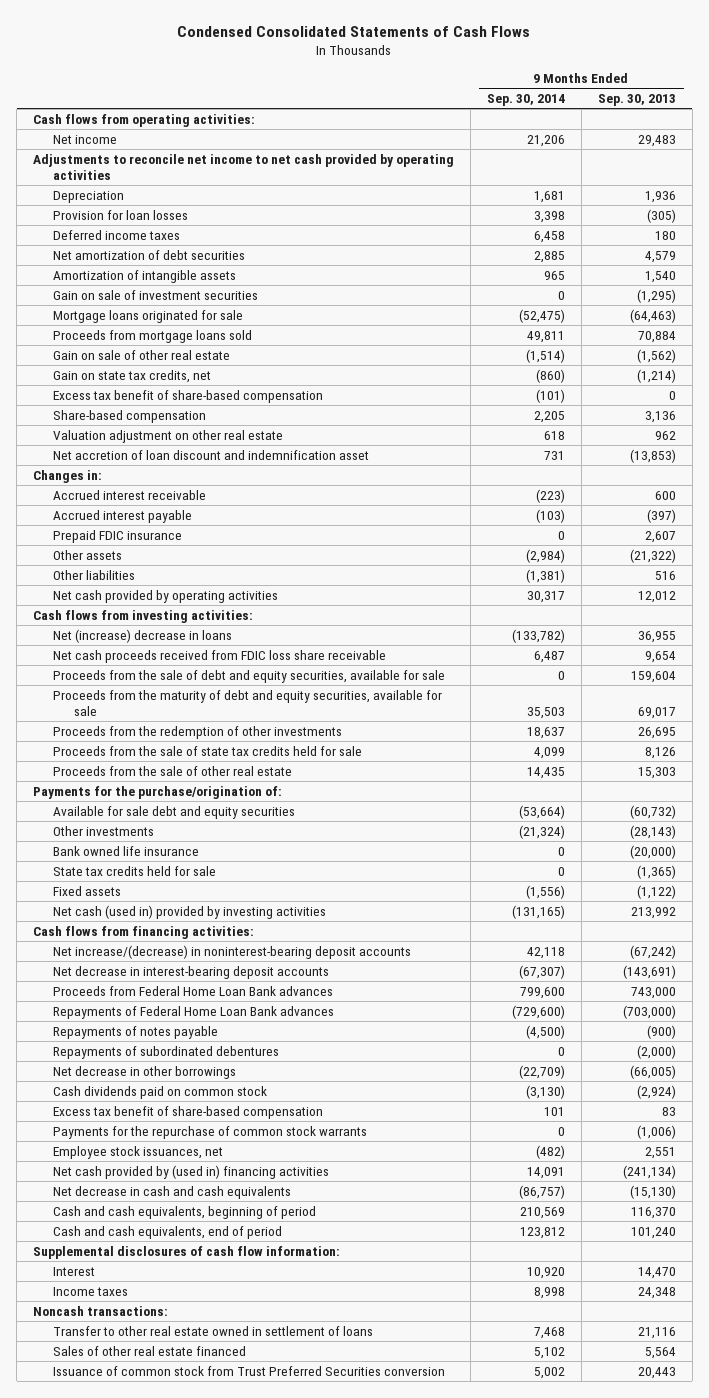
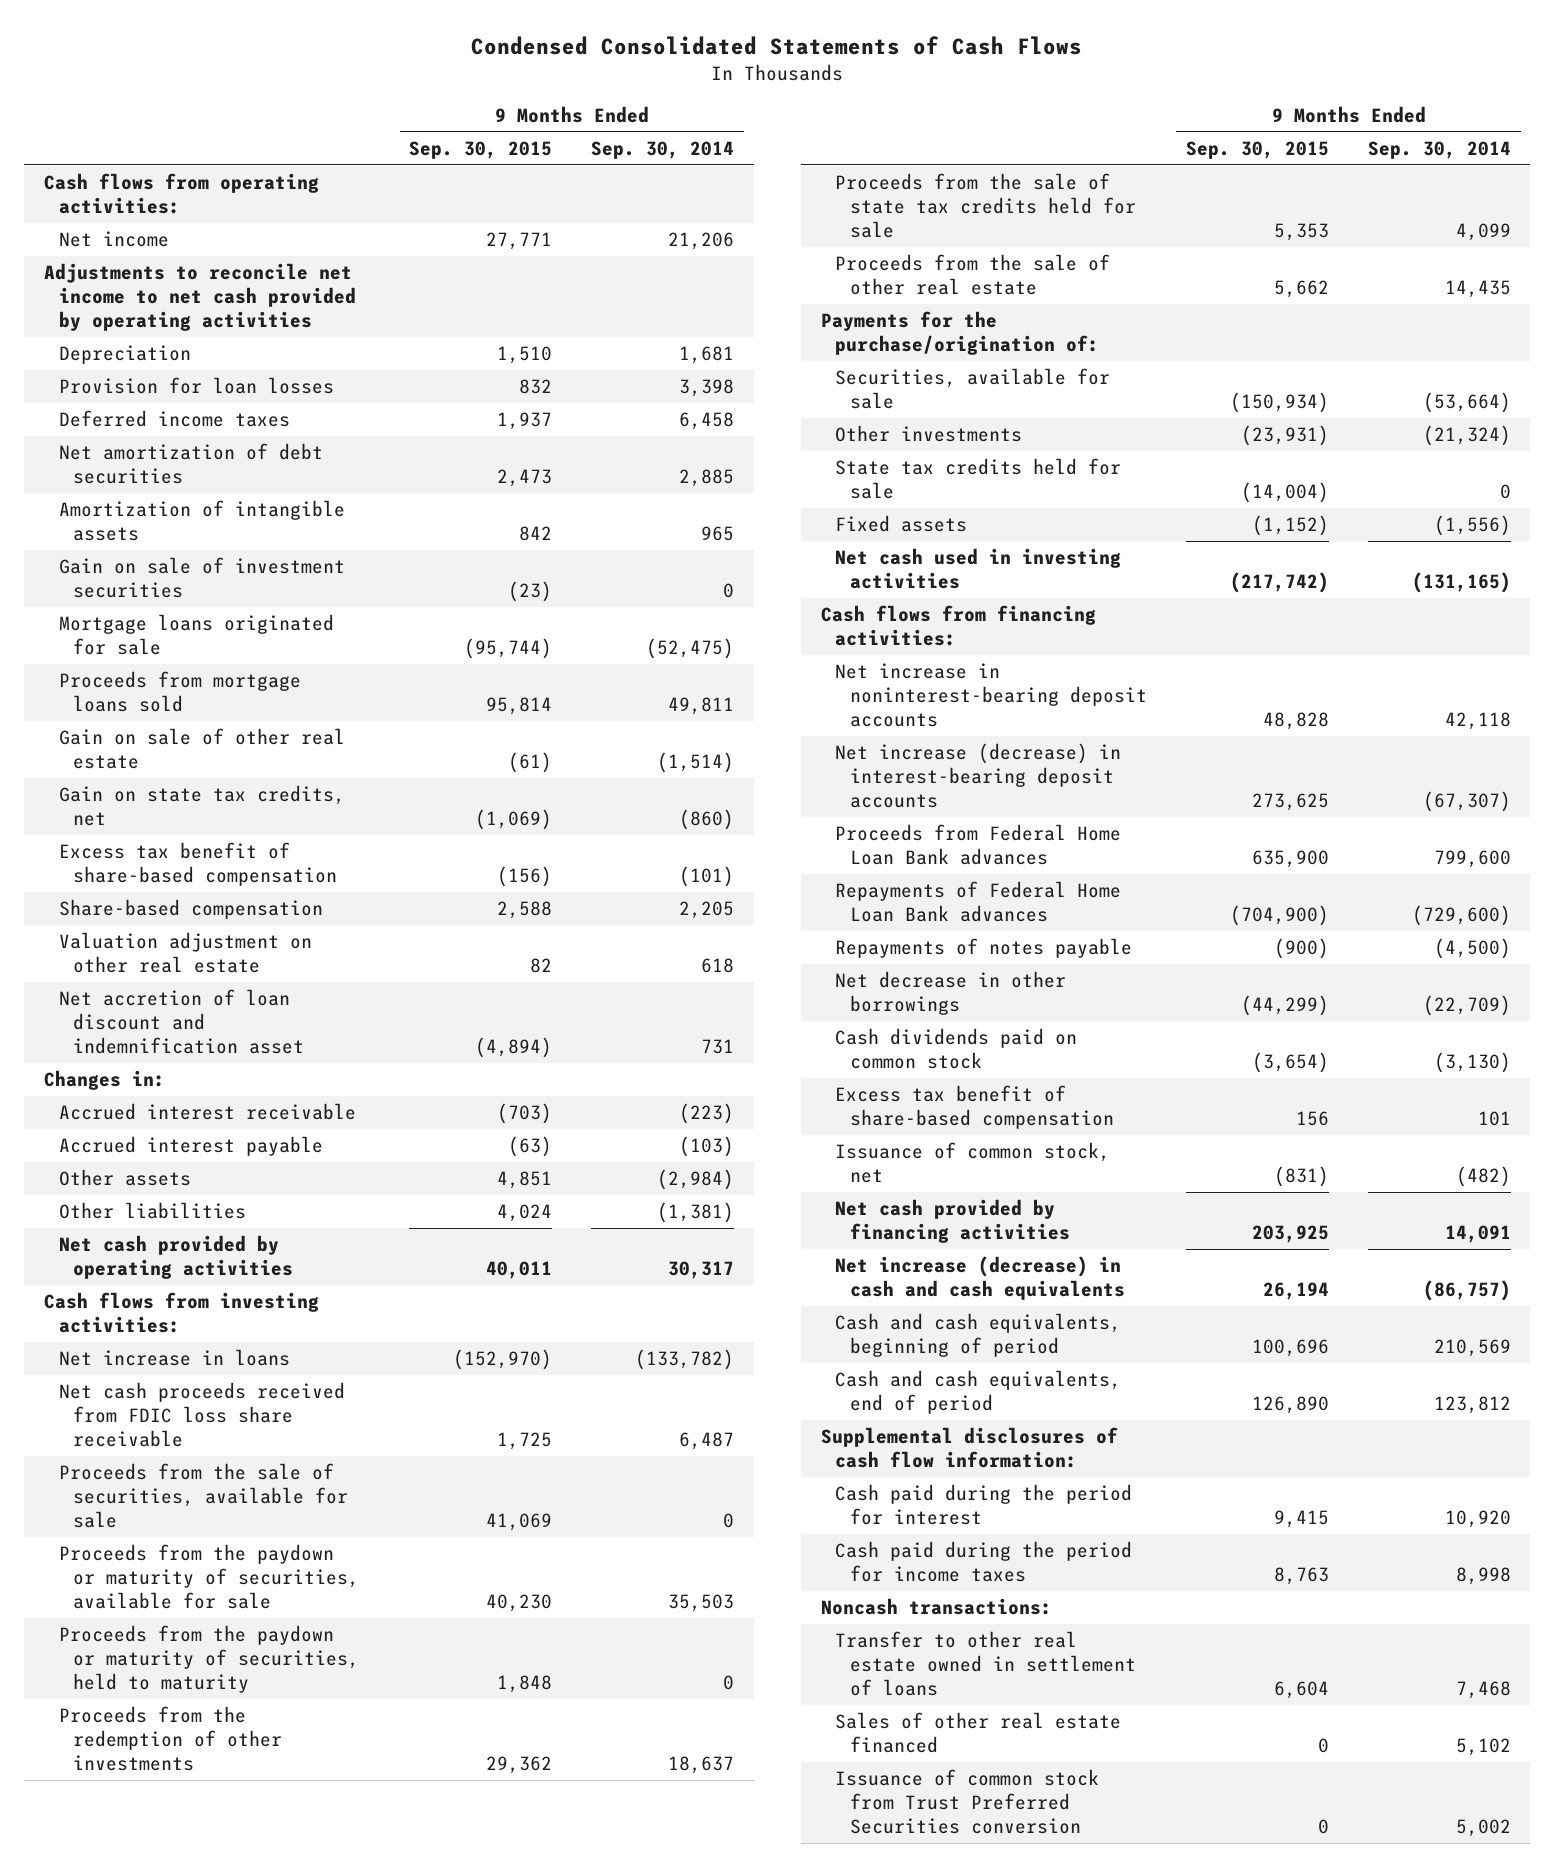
[597,94,676,107] Sep. 30, 2013 -> none
none -> [409,140,553,159] Sep. 30, 2015
[53,529,183,543] Prepaid FDIC insurance -> none
[53,628,233,643] Net (increase) decrease in loans -> [58,1349,290,1367] Net increase in loans
[53,669,446,683] Proceeds from the sale of debt and equity securities, available for sale -> [58,1463,349,1529] Proceeds from the sale of securities, available for sale
[53,689,443,717] Proceeds from the maturity of debt and equity securities, available for sale -> [58,1544,360,1610] Proceeds from the paydown or maturity of securities, available for sale
none -> [58,1625,360,1694] Proceeds from the paydown or maturity of securities, held to maturity
[53,805,296,819] Available for sale debt and equity securities -> [835,368,1111,410] Securities, available for sale
[53,845,200,856] Bank owned life insurance -> none
[53,904,327,919] Net cash (used in) provided by investing activities -> [835,548,1122,590] Net cash used in investing activities
[53,944,412,959] Net increase/(decrease) in noninterest-bearing deposit accounts -> [835,663,1148,728] Net increase in noninterest-bearing deposit accounts
[53,965,330,979] Net decrease in interest-bearing deposit accounts -> [835,743,1122,809] Net increase (decrease) in interest-bearing deposit accounts
[53,1045,280,1059] Repayments of subordinated debentures -> none
[53,1125,368,1139] Payments for the repurchase of common stock warrants -> none
[53,1145,224,1159] Employee stock issuances, net -> [835,1142,1111,1184] Issuance of common stock, net
[53,1164,330,1179] Net cash provided by (used in) financing activities -> [835,1199,1071,1244] Net cash provided by financing activities
[53,1185,292,1199] Net decrease in cash and cash equivalents -> [835,1256,1126,1301] Net increase (decrease) in cash and cash equivalents
[53,1266,96,1276] Interest -> [835,1484,1133,1526] Cash paid during the period for interest
[53,1286,129,1296] Income taxes -> [835,1541,1133,1583] Cash paid during the period for income taxes

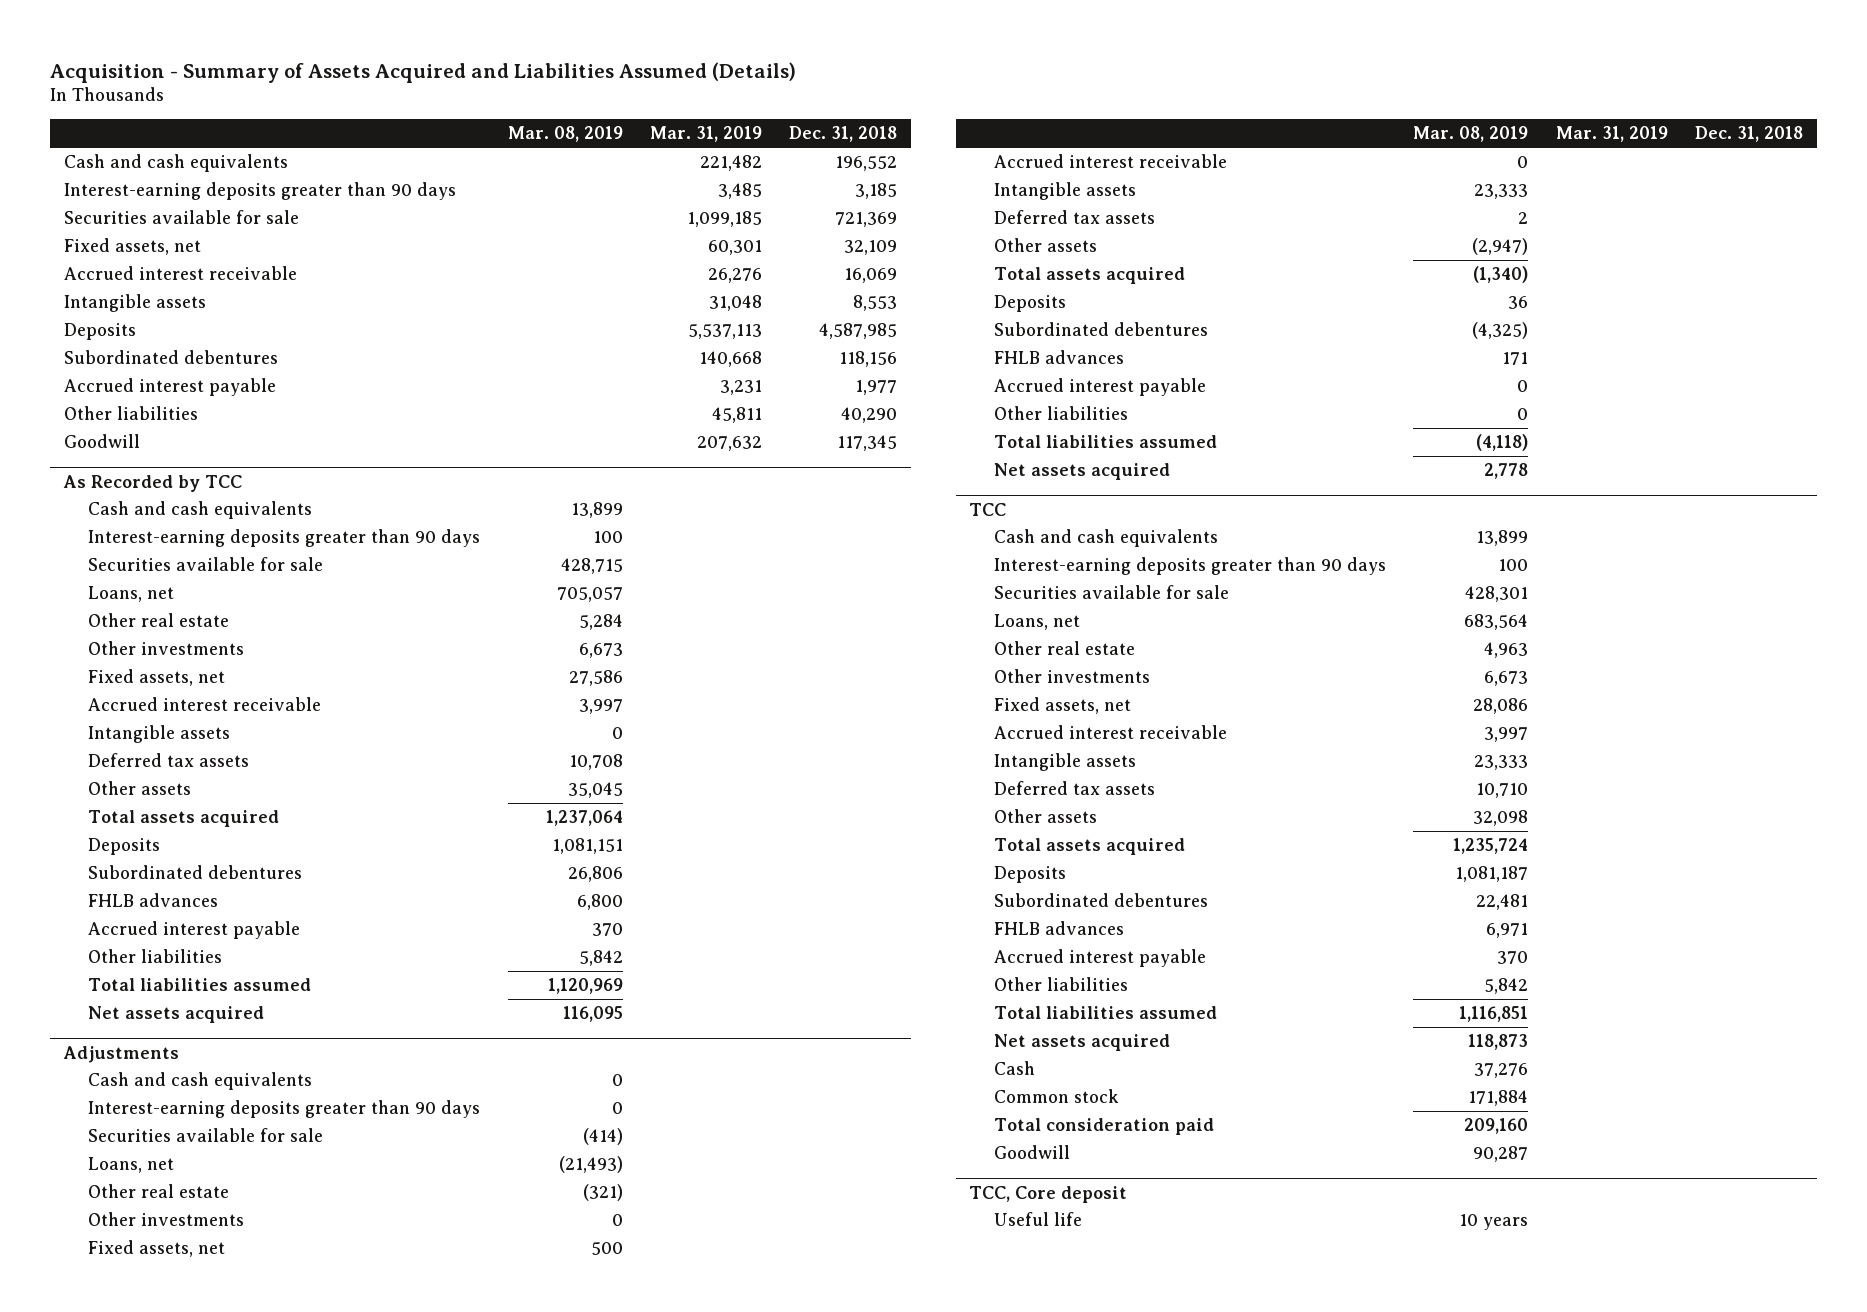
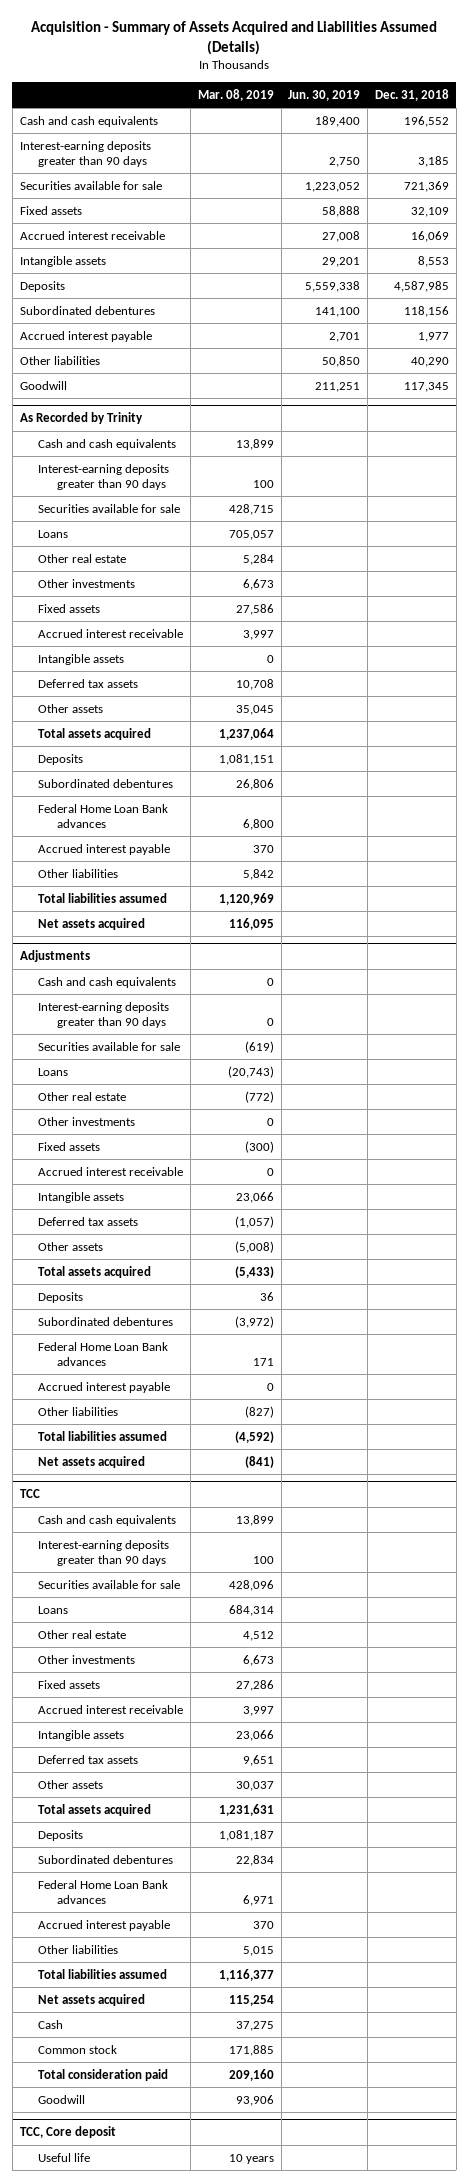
[649,126,762,143] Mar. 31, 2019 -> none
none -> [288,89,361,101] Jun. 30, 2019
[63,238,201,256] Fixed assets, net -> [19,205,82,215] Fixed assets
[62,474,242,492] As Recorded by TCC -> [19,412,143,425] As Recorded by Trinity
[88,586,175,603] Loans, net -> [38,529,69,538] Loans
[88,669,226,687] Fixed assets, net -> [38,603,101,613] Fixed assets
[88,893,219,908] FHLB advances -> [38,803,169,828] Federal Home Loan Bank advances
[582,1128,623,1146] (414) -> [244,1040,274,1053] (619)
[88,1157,175,1174] Loans, net -> [38,1067,69,1076] Loans
[558,1156,623,1174] (21,493) -> [227,1065,274,1078] (20,743)
[582,1184,623,1202] (321) -> [244,1090,274,1103] (772)
[88,1240,226,1258] Fixed assets, net -> [38,1141,101,1151] Fixed assets
[590,1242,623,1256] 500 -> [244,1140,274,1153] (300)
[1474,184,1529,200] 23,333 -> [235,1191,274,1203] 23,066
[1518,212,1529,225] 2 -> [234,1215,274,1228] (1,057)
[1472,238,1529,256] (2,947) -> [234,1240,274,1253] (5,008)
[1473,266,1529,284] (1,340) -> [234,1265,274,1278] (5,433)
[1472,322,1529,340] (4,325) -> [234,1315,274,1328] (3,972)
[993,350,1124,365] FHLB advances -> [38,1341,169,1366] Federal Home Loan Bank advances
[1517,408,1529,421] 0 -> [244,1405,274,1418] (827)
[1476,434,1529,452] (4,118) -> [234,1430,274,1443] (4,592)
[1484,463,1529,480] 2,778 -> [244,1455,274,1468] (841)
[1465,586,1529,603] 428,301 -> [228,1579,274,1591] 428,096
[993,614,1080,631] Loans, net -> [38,1605,69,1614] Loans
[1464,614,1529,631] 683,564 -> [228,1604,274,1616] 684,314
[1484,642,1529,659] 4,963 -> [242,1630,274,1641] 4,512
[993,697,1131,715] Fixed assets, net -> [38,1679,101,1689] Fixed assets
[1473,698,1529,715] 28,086 -> [235,1679,274,1691] 27,286
[1474,755,1529,771] 23,333 -> [235,1729,274,1741] 23,066
[1476,783,1529,799] 10,710 -> [242,1754,274,1766] 9,651
[1473,810,1529,827] 32,098 -> [235,1780,274,1791] 30,037
[1453,838,1529,855] 1,235,724 -> [218,1803,274,1816] 1,231,631
[1476,894,1529,911] 22,481 -> [235,1854,274,1866] 22,834
[993,921,1124,936] FHLB advances -> [38,1879,169,1904] Federal Home Loan Bank advances
[1484,978,1529,995] 5,842 -> [242,1945,274,1956] 5,015
[1459,1006,1529,1023] 1,116,851 -> [218,1968,274,1981] 1,116,377
[1468,1034,1529,1051] 118,873 -> [228,1994,274,2006] 115,254
[1474,1063,1529,1079] 37,276 -> [235,2020,274,2031] 37,275
[1468,1090,1529,1107] 171,884 -> [228,2044,274,2056] 171,885
[1473,1146,1529,1163] 90,287 -> [235,2094,274,2106] 93,906

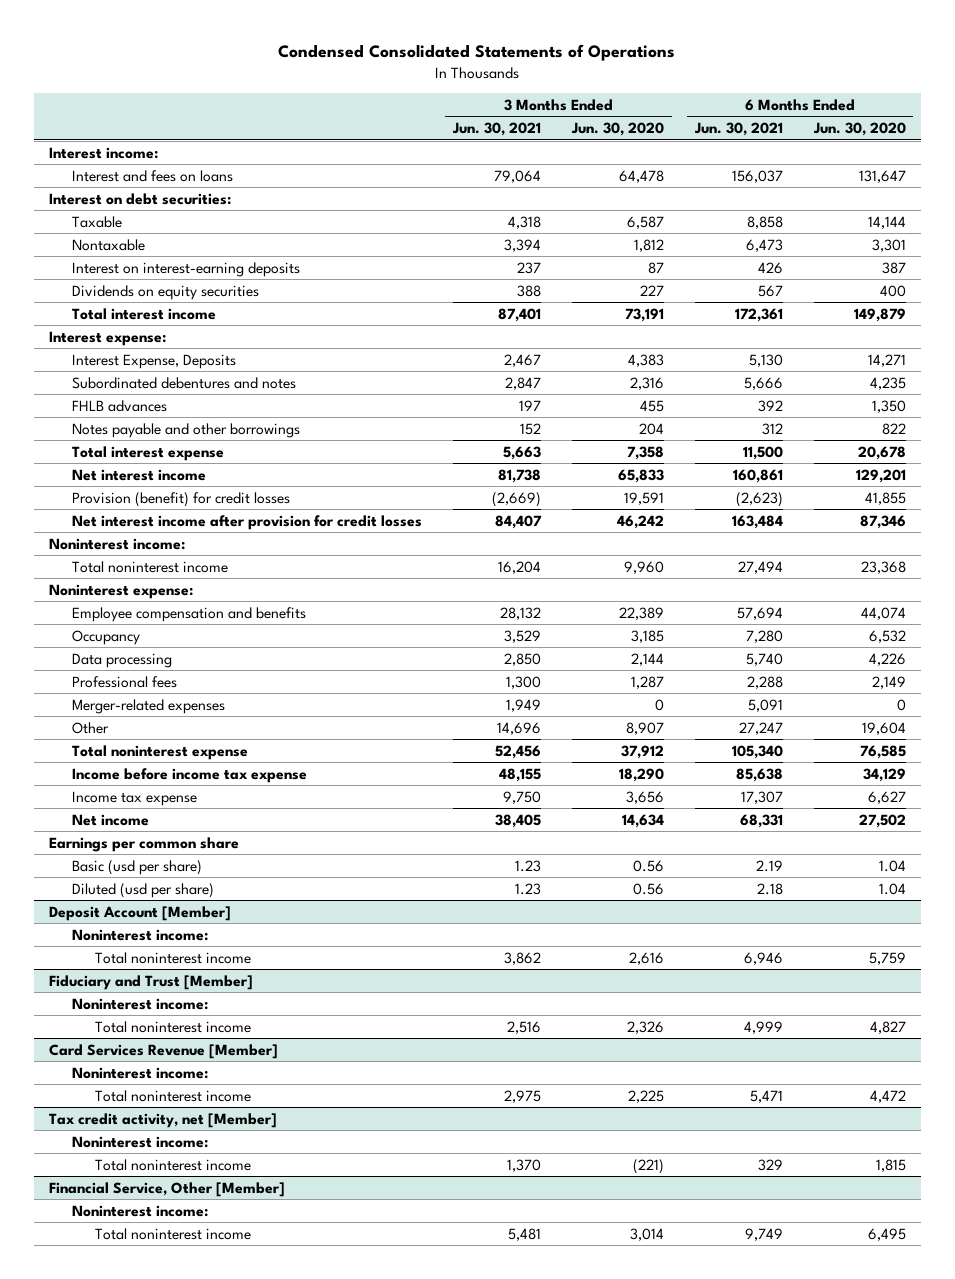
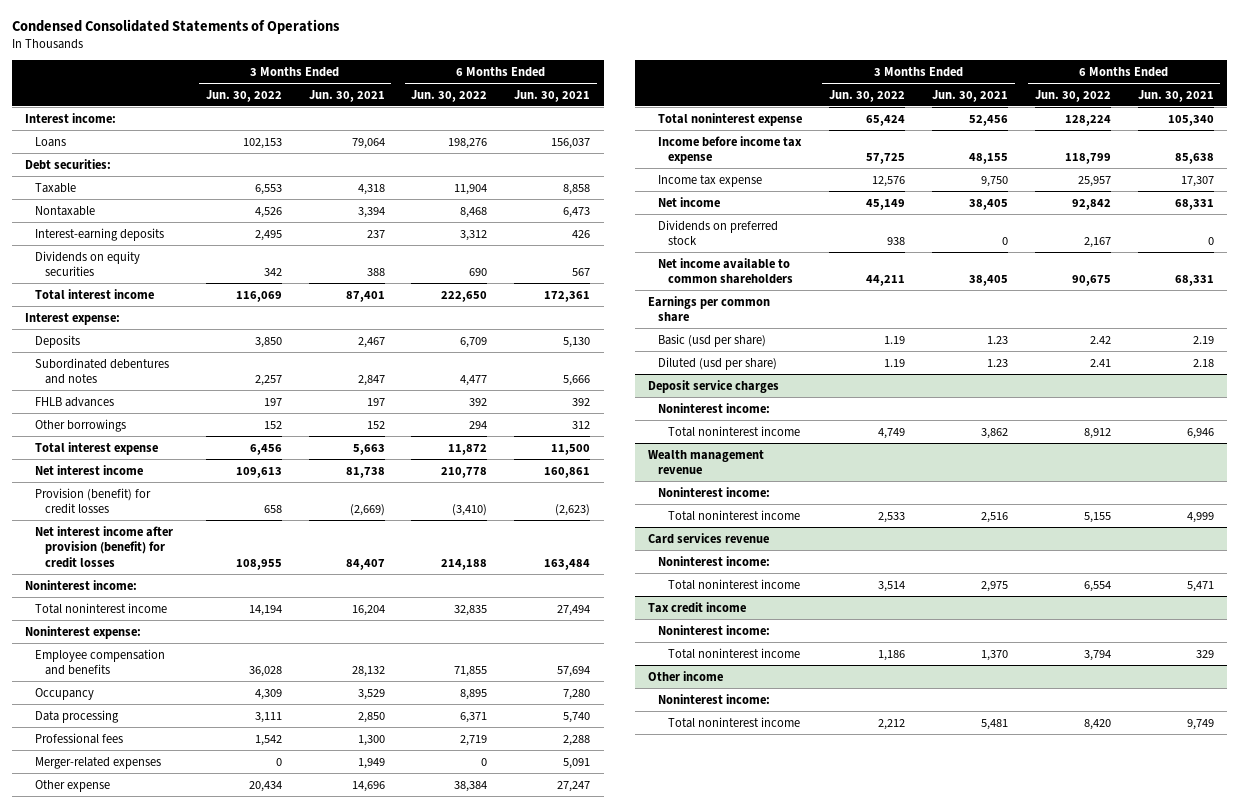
[570,122,664,137] Jun. 30, 2020 -> none
[812,122,906,137] Jun. 30, 2020 -> none
none -> [205,89,282,102] Jun. 30, 2022
none -> [411,89,488,102] Jun. 30, 2022
[72,169,234,182] Interest and fees on loans -> [34,136,66,147] Loans
[48,192,231,205] Interest on debt securities: -> [24,158,111,170] Debt securities:
[72,261,301,277] Interest on interest-earning deposits -> [34,227,164,241] Interest-earning deposits
[72,353,237,369] Interest Expense, Deposits -> [34,334,80,348] Deposits
[72,422,301,438] Notes payable and other borrowings -> [34,418,126,432] Other borrowings
[72,514,423,530] Net interest income after provision for credit losses -> [34,525,173,568] Net interest income after provision (benefit) for credit losses
[72,721,110,734] Other -> [34,779,110,792] Other expense
none -> [658,219,779,246] Dividends on preferred stock
none -> [658,257,794,285] Net income available to common shareholders
[48,905,231,921] Deposit Account [Member] -> [648,379,780,393] Deposit service charges
[48,974,253,990] Fiduciary and Trust [Member] -> [648,449,765,475] Wealth management revenue
[48,1043,278,1059] Card Services Revenue [Member] -> [648,532,770,544] Card services revenue
[48,1112,277,1128] Tax credit activity, net [Member] -> [648,601,747,613] Tax credit income
[48,1181,285,1197] Financial Service, Other [Member] -> [648,670,724,681] Other income

